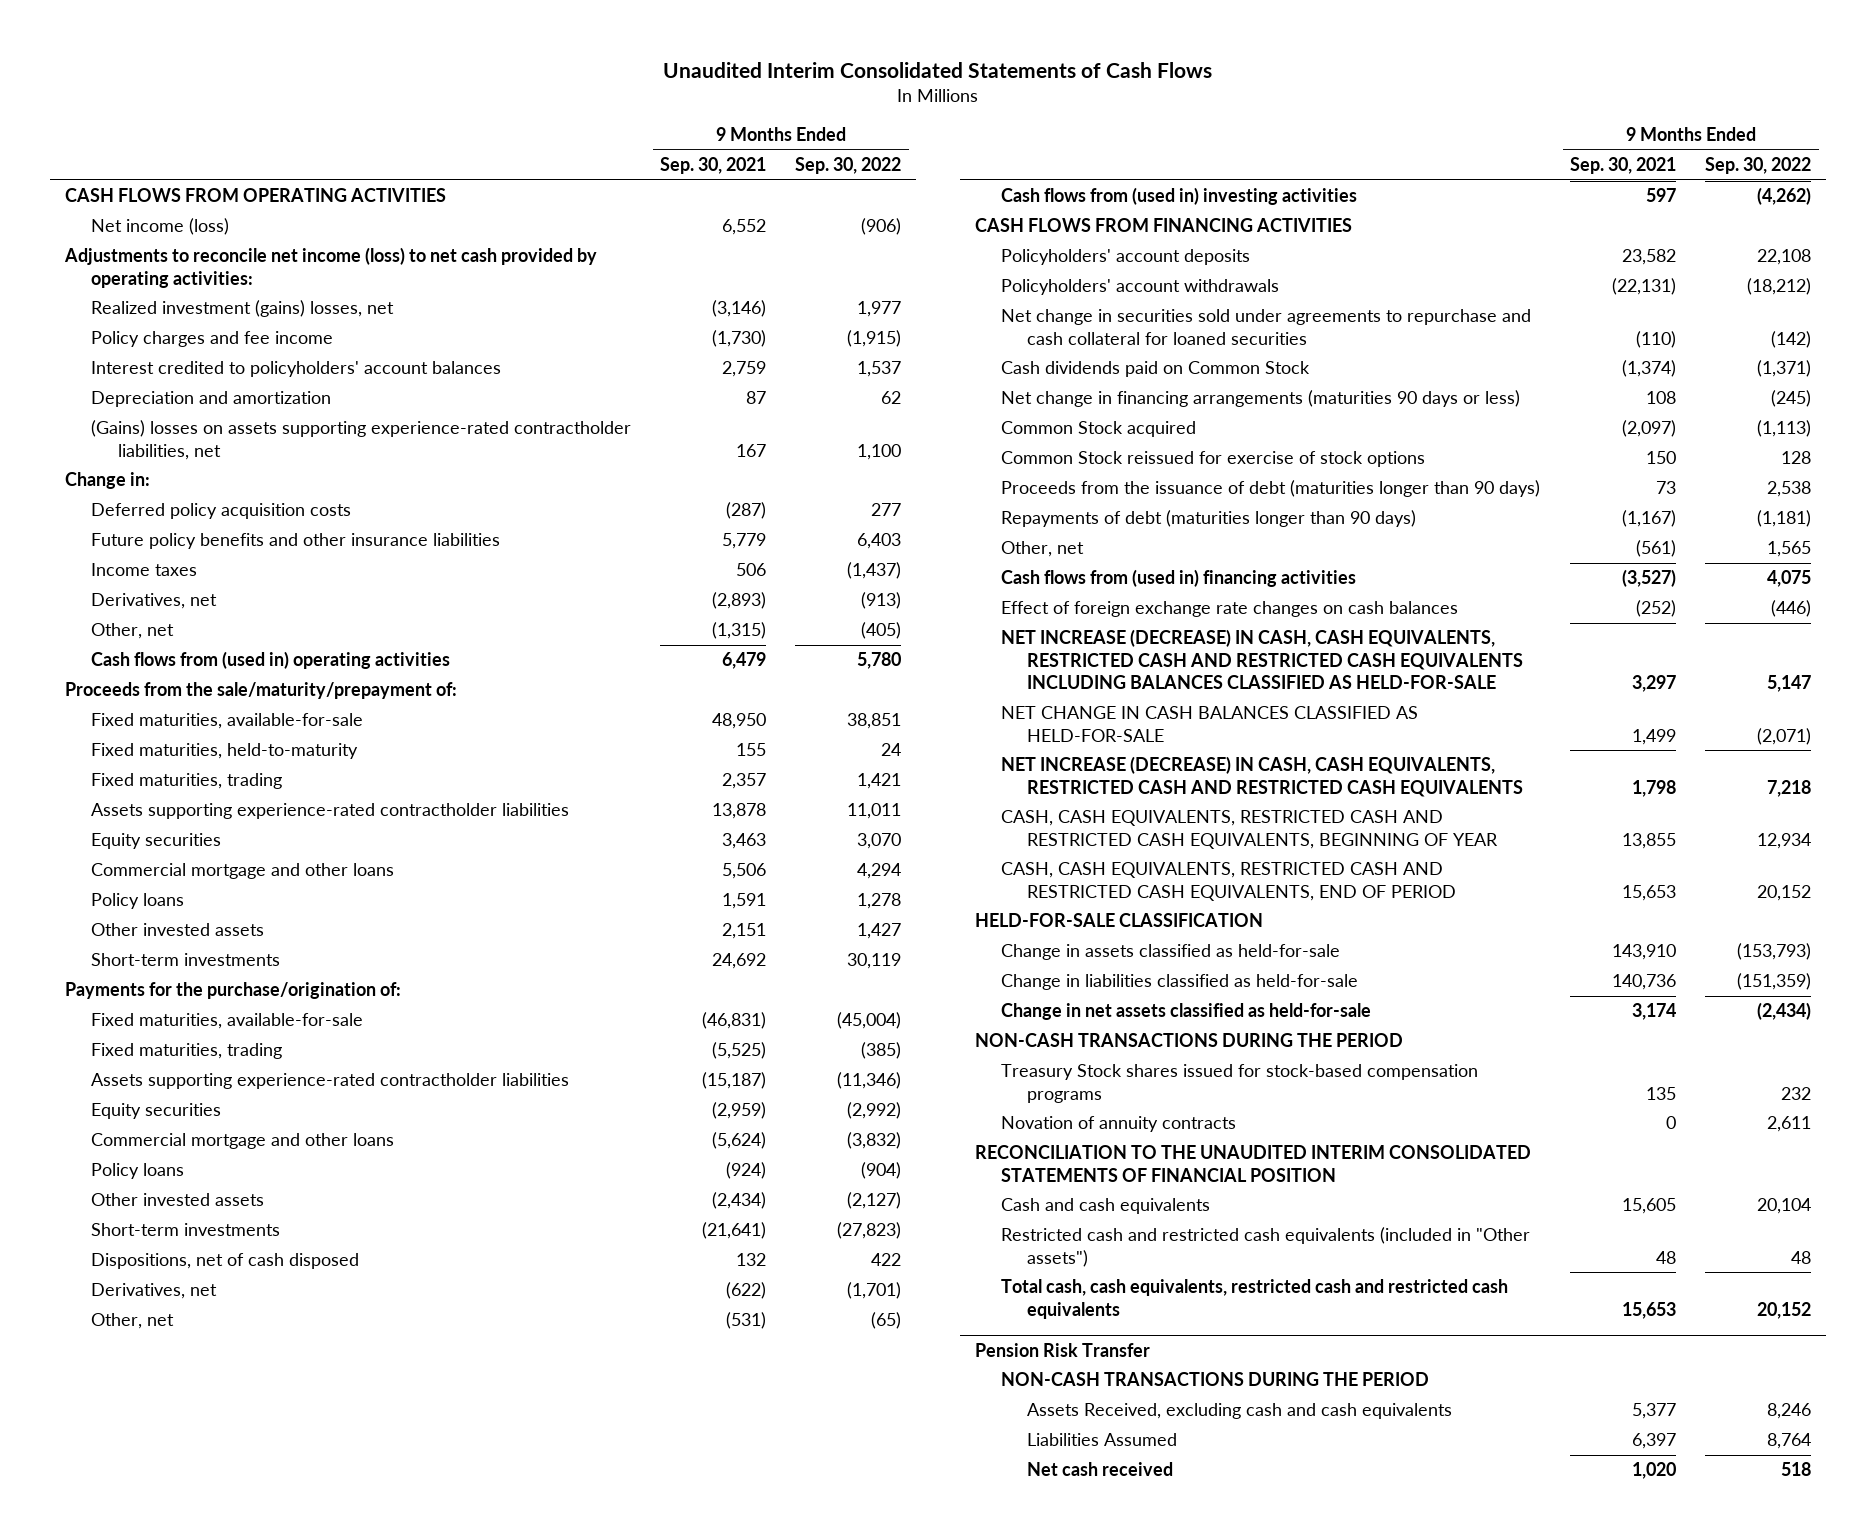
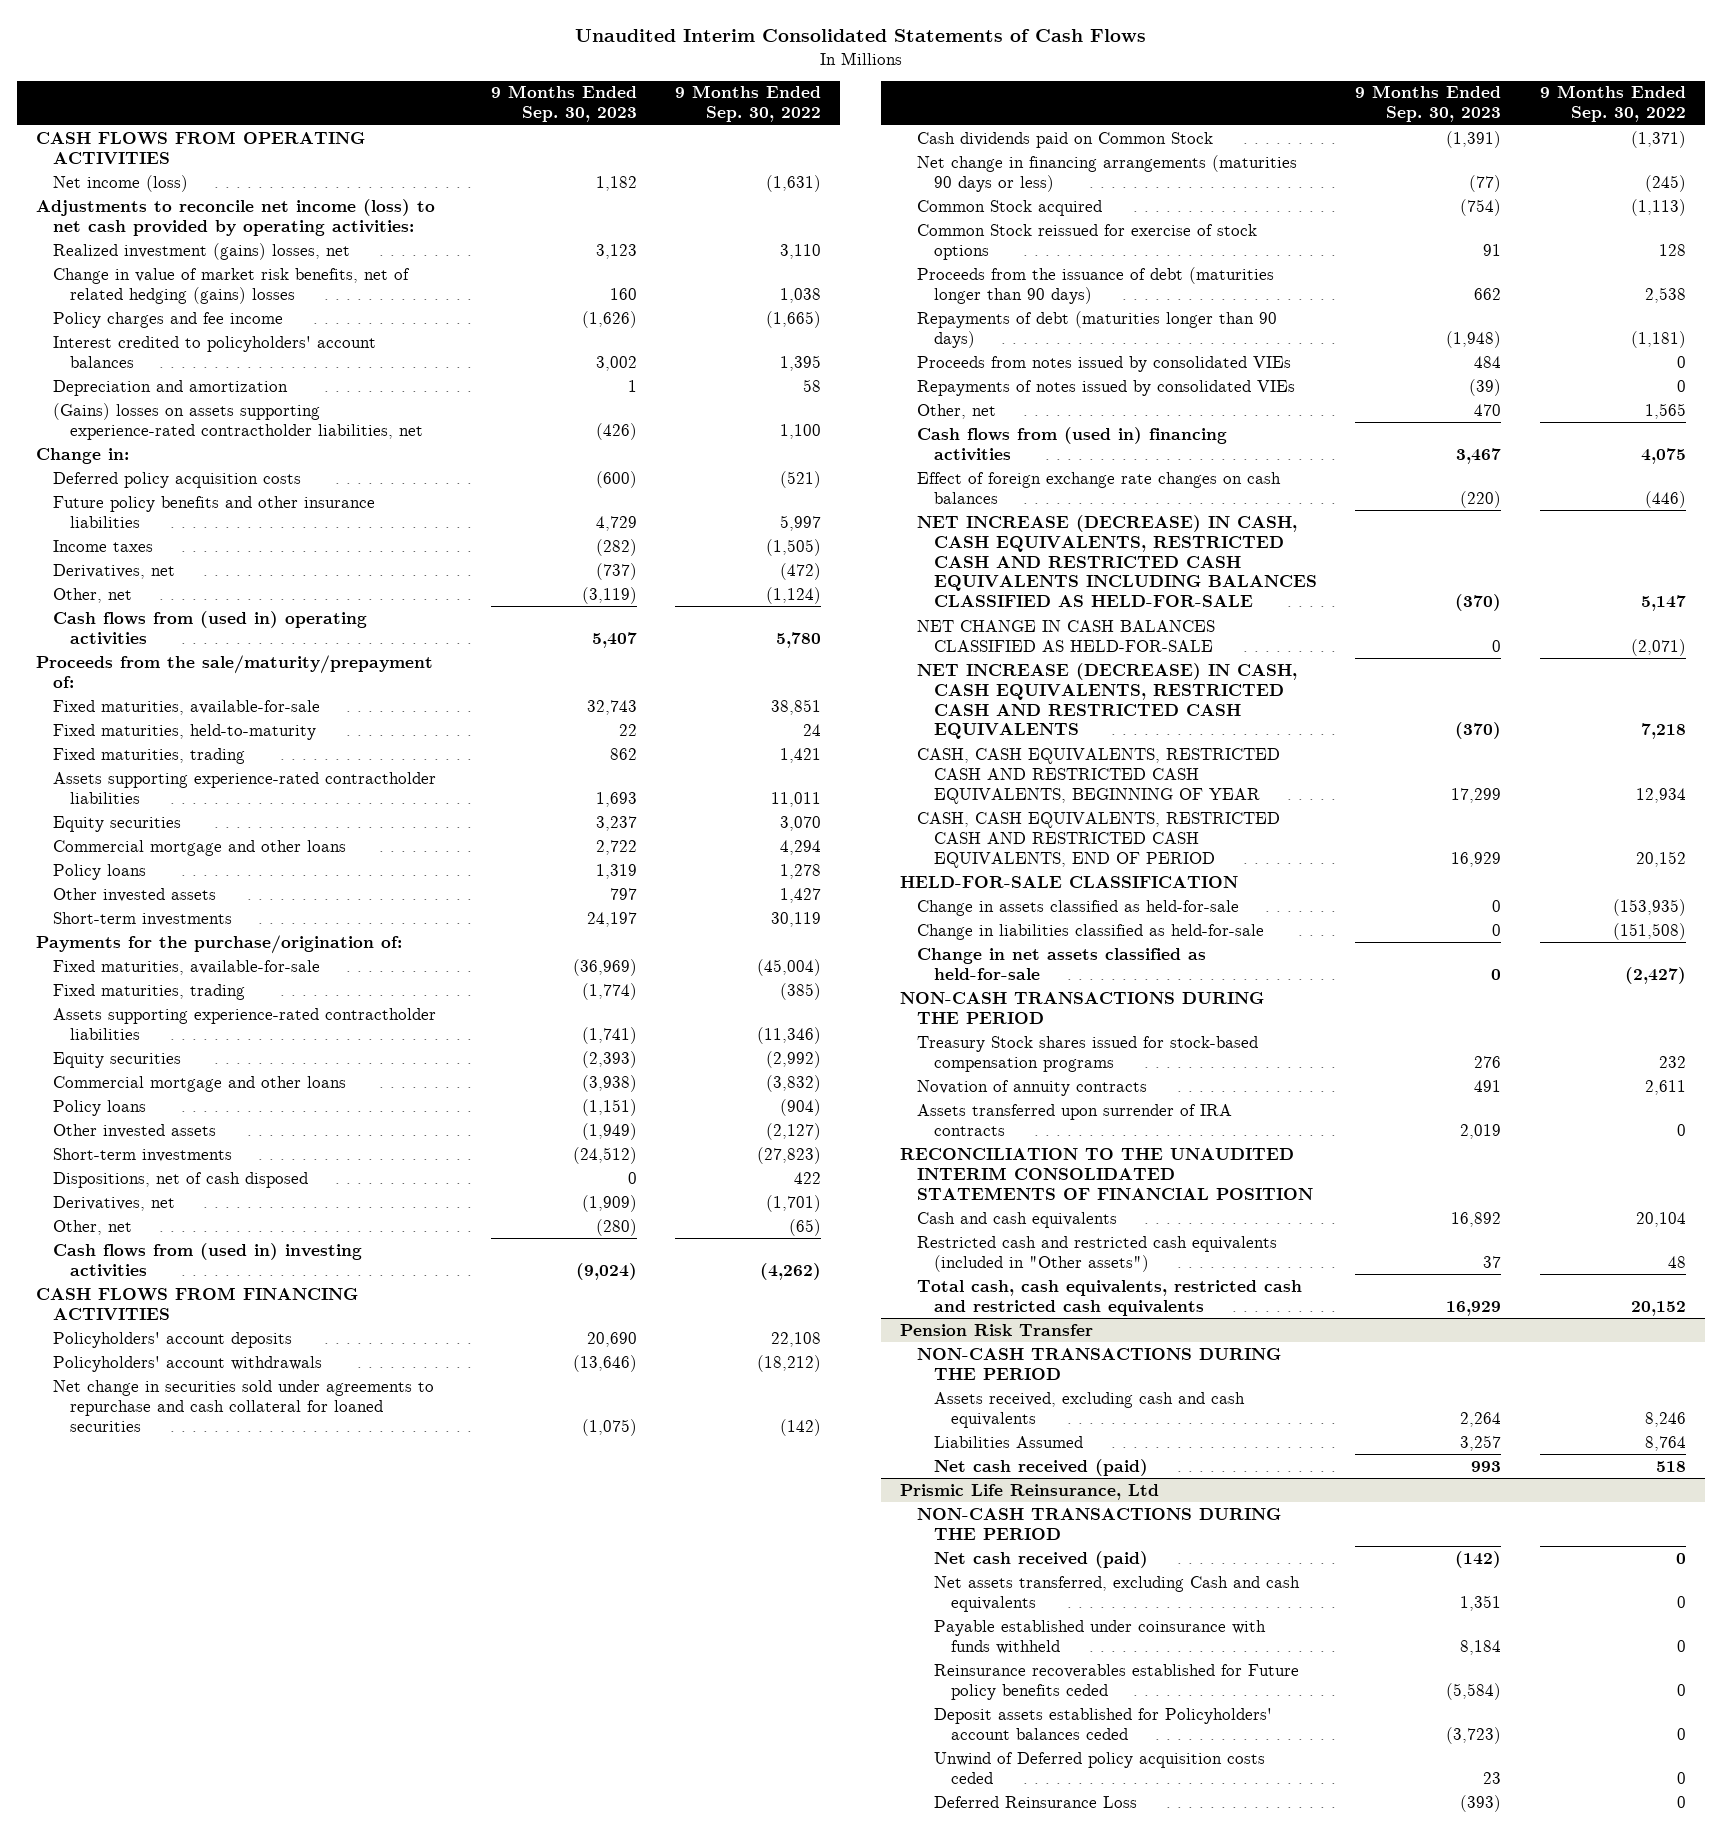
[660,156,767,174] Sep. 30, 2021 -> none
none -> [491,85,638,123] 9 Months Ended Sep. 30, 2023
[861,218,902,236] (906) -> [766,174,822,192] (1,631)
[857,301,902,318] 1,977 -> [780,243,822,259] 3,110
none -> [53,267,411,304] Change in value of market risk benefits, net of related hedging (gains) losses
[847,330,902,348] (1,915) -> [766,310,822,328] (1,665)
[857,361,902,378] 1,537 -> [780,354,822,371] 1,395
[881,391,902,405] 62 -> [803,378,822,392] 58
[871,503,902,517] 277 -> [780,470,822,488] (521)
[857,533,902,550] 6,403 -> [780,514,822,531] 5,997
[847,562,902,580] (1,437) -> [766,538,822,556] (1,505)
[861,592,902,610] (913) -> [780,562,822,580] (472)
[861,622,902,640] (405) -> [766,586,822,604] (1,124)
none -> [917,355,1292,372] Proceeds from notes issued by consolidated VIEs
none -> [917,379,1296,396] Repayments of notes issued by consolidated VIEs
[1737,943,1812,961] (153,793) -> [1612,898,1686,916] (153,935)
[1737,973,1812,991] (151,359) -> [1612,922,1686,940] (151,508)
[1757,1002,1812,1021] (2,434) -> [1624,966,1686,984] (2,427)
none -> [917,1103,1233,1136] Assets transferred upon surrender of IRA contracts
[1027,1403,1453,1420] Assets Received, excluding cash and cash equivalents -> [934,1391,1246,1428] Assets received, excluding cash and cash equivalents
[1027,1462,1174,1477] Net cash received -> [934,1458,1149,1476] Net cash received (paid)
none -> [900,1483,1160,1500] Prismic Life Reinsurance, Ltd
none -> [917,1507,1282,1540] NON-CASH TRANSACTIONS DURING THE PERIOD
none -> [934,1550,1149,1568] Net cash received (paid)
none -> [934,1575,1301,1612] Net assets transferred, excluding Cash and cash equivalents
none -> [934,1619,1267,1654] Payable established under coinsurance with funds withheld
none -> [934,1663,1300,1700] Reinsurance recoverables established for Future policy benefits ceded
none -> [934,1707,1273,1740] Deposit assets established for Policyholders' account balances ceded
none -> [934,1751,1266,1784] Unwind of Deferred policy acquisition costs ceded
none -> [934,1795,1138,1808] Deferred Reinsurance Loss

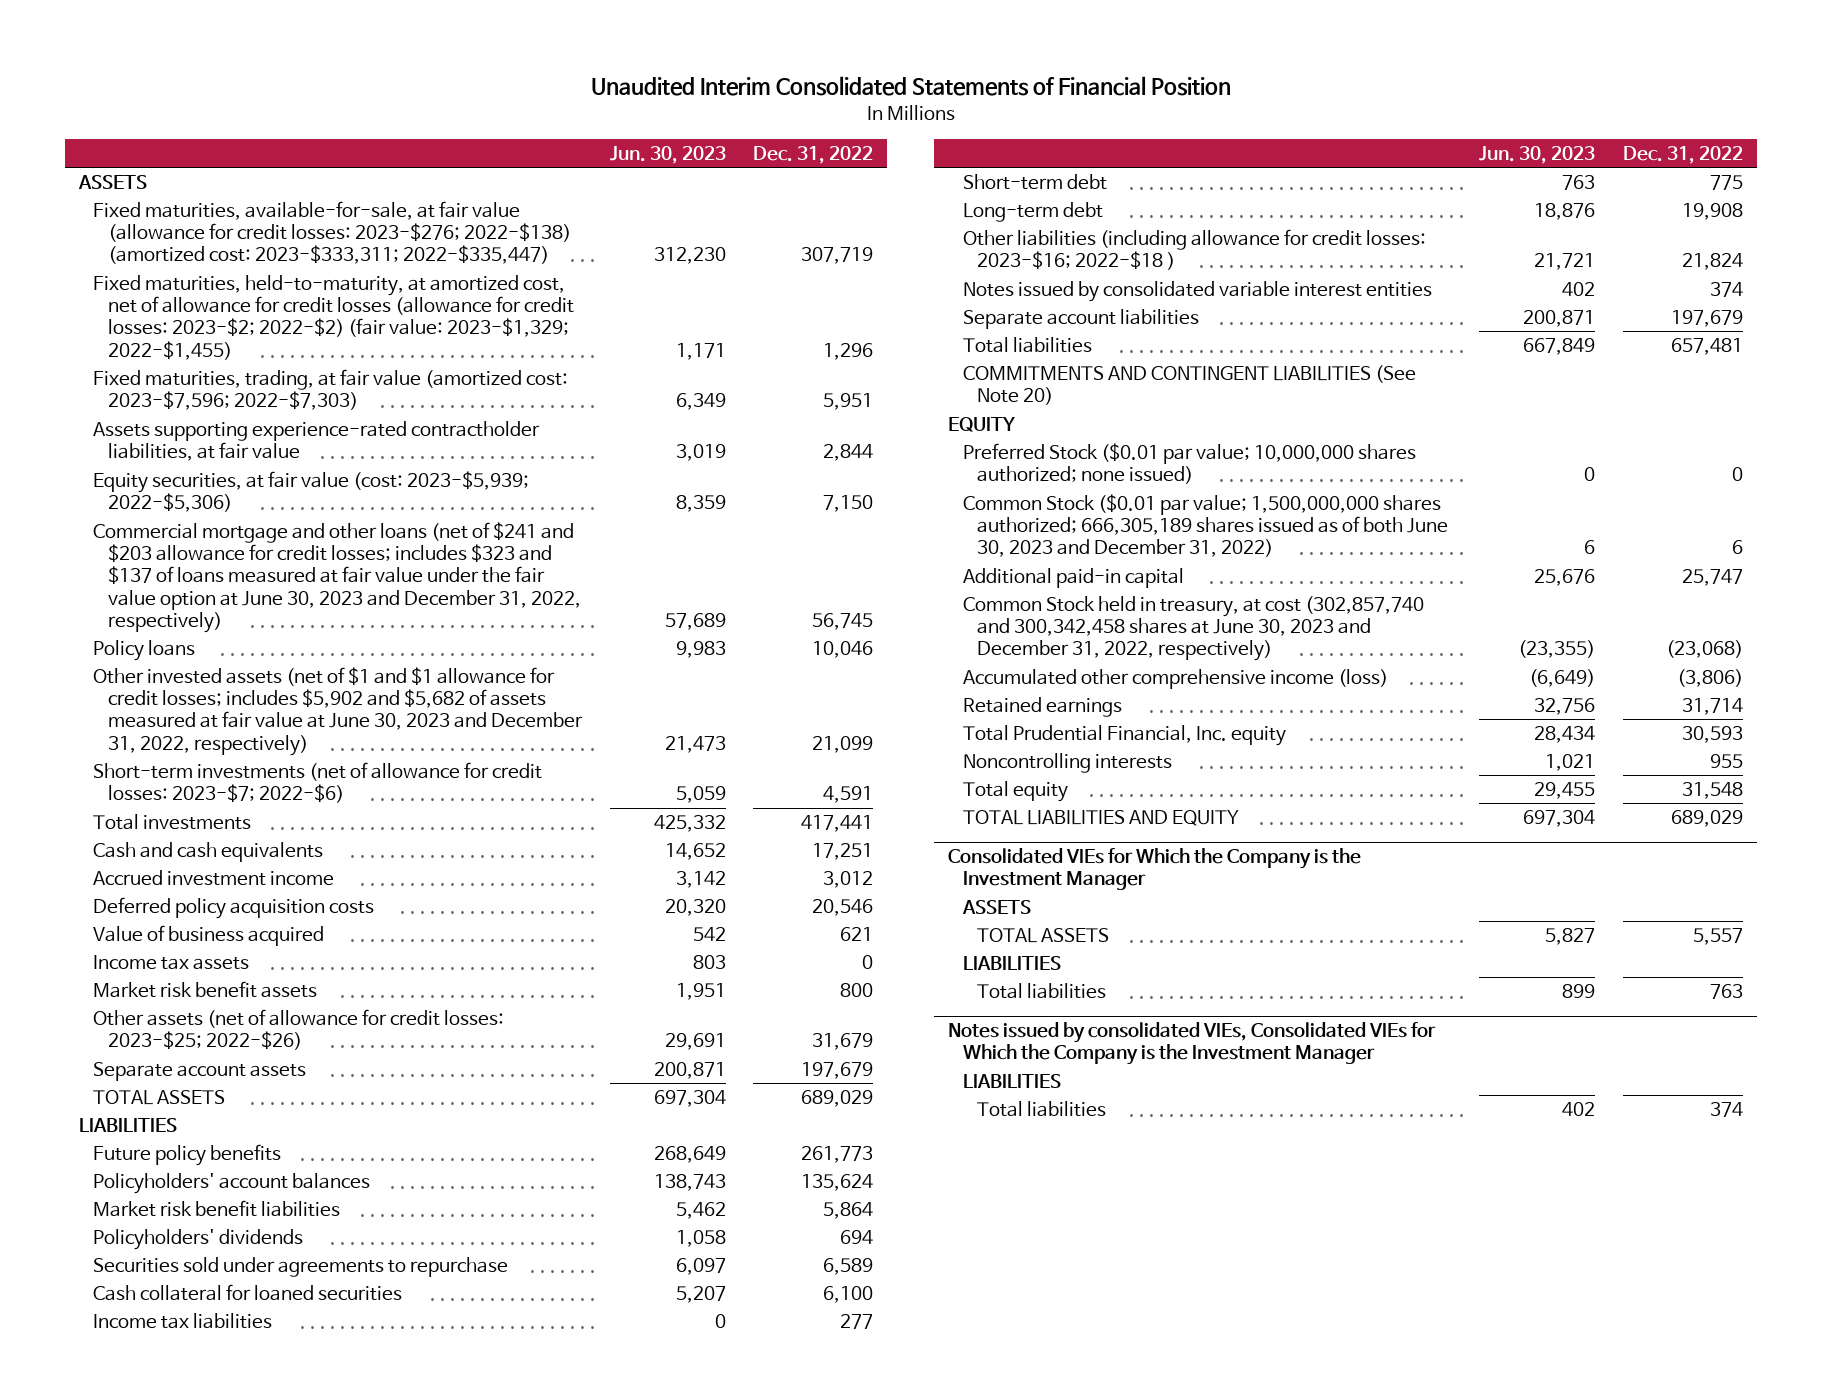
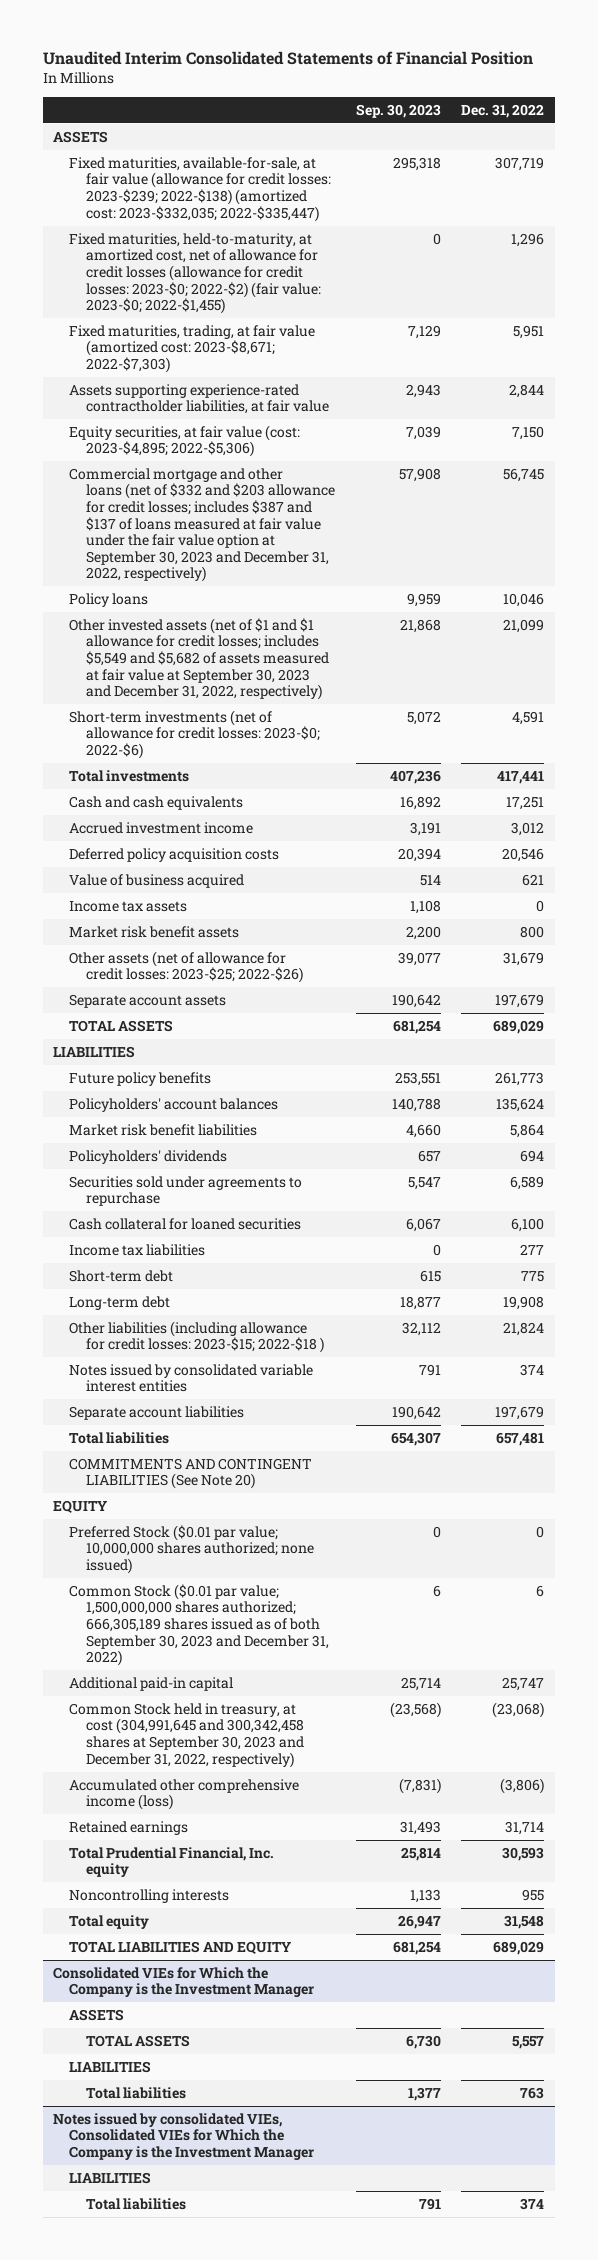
[609,145,726,164] Jun. 30, 2023 -> none
none -> [355,103,441,118] Sep. 30, 2023
[93,200,571,265] Fixed maturities, available-for-sale, at fair value (allowance for credit losses: 2023-$276; 2022-$138) (amortized cost: 2023-$333,311; 2022-$335,447) -> [69,156,331,222] Fixed maturities, available-for-sale, at fair value (allowance for credit losses: 2023-$239; 2022-$138) (amortized cost: 2023-$332,035; 2022-$335,447)
[93,274,574,360] Fixed maturities, held-to-maturity, at amortized cost, net of allowance for credit losses (allowance for credit losses: 2023-$2; 2022-$2) (fair value: 2023-$1,329; 2022-$1,455) -> [69,232,321,315] Fixed maturities, held-to-maturity, at amortized cost, net of allowance for credit losses (allowance for credit losses: 2023-$0; 2022-$2) (fair value: 2023-$0; 2022-$1,455)
[93,368,569,411] Fixed maturities, trading, at fair value (amortized cost: 2023-$7,596; 2022-$7,303) -> [69,324,316,374] Fixed maturities, trading, at fair value (amortized cost: 2023-$8,671; 2022-$7,303)
[93,470,530,513] Equity securities, at fair value (cost: 2023-$5,939; 2022-$5,306) -> [69,424,301,458] Equity securities, at fair value (cost: 2023-$4,895; 2022-$5,306)
[93,521,581,633] Commercial mortgage and other loans (net of $241 and $203 allowance for credit losses; includes $323 and $137 of loans measured at fair value under the fair value option at June 30, 2023 and December 31, 2022, respectively) -> [69,467,335,583] Commercial mortgage and other loans (net of $332 and $203 allowance for credit losses; includes $387 and $137 of loans measured at fair value under the fair value option at September 30, 2023 and December 31, 2022, respectively)
[93,666,583,756] Other invested assets (net of $1 and $1 allowance for credit losses; includes $5,902 and $5,682 of assets measured at fair value at June 30, 2023 and December 31, 2022, respectively) -> [69,617,329,701] Other invested assets (net of $1 and $1 allowance for credit losses; includes $5,549 and $5,682 of assets measured at fair value at September 30, 2023 and December 31, 2022, respectively)
[93,761,543,804] Short-term investments (net of allowance for credit losses: 2023-$7; 2022-$6) -> [69,709,320,760] Short-term investments (net of allowance for credit losses: 2023-$0; 2022-$6)
[962,228,1426,271] Other liabilities (including allowance for credit losses: 2023-$16; 2022-$18 ) -> [69,1320,324,1354] Other liabilities (including allowance for credit losses: 2023-$15; 2022-$18 )
[962,493,1449,558] Common Stock ($0.01 par value; 1,500,000,000 shares authorized; 666,305,189 shares issued as of both June 30, 2023 and December 31, 2022) -> [69,1583,329,1667] Common Stock ($0.01 par value; 1,500,000,000 shares authorized; 666,305,189 shares issued as of both September 30, 2023 and December 31, 2022)
[962,595,1424,662] Common Stock held in treasury, at cost (302,857,740 and 300,342,458 shares at June 30, 2023 and December 31, 2022, respectively) -> [69,1702,304,1768] Common Stock held in treasury, at cost (304,991,645 and 300,342,458 shares at September 30, 2023 and December 31, 2022, respectively)

